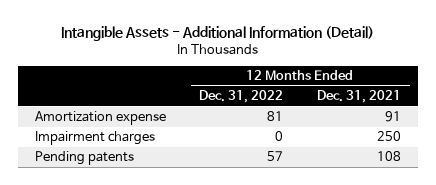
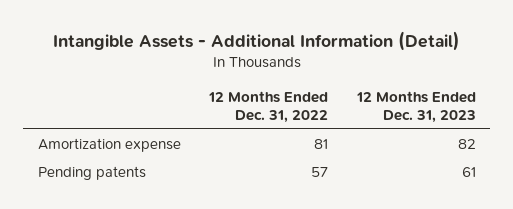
[317,90,402,104] Dec. 31, 2021 -> none
none -> [355,90,476,123] 12 Months Ended Dec. 31, 2023
[34,131,155,146] Impairment charges -> none

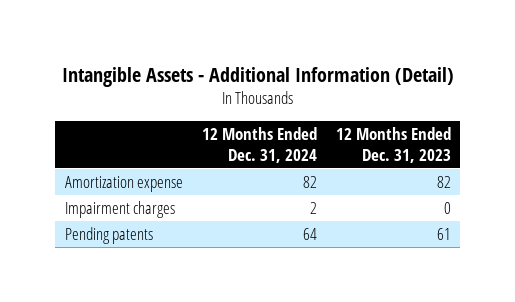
[208,90,329,123] 12 Months Ended Dec. 31, 2022 -> none
none -> [201,127,317,163] 12 Months Ended Dec. 31, 2024
none -> [64,200,175,218] Impairment charges

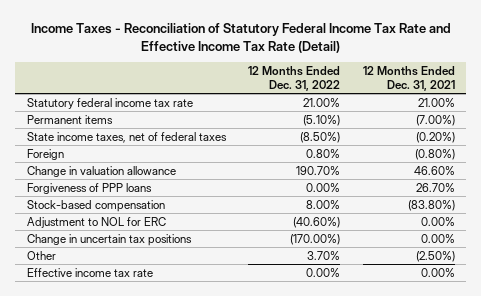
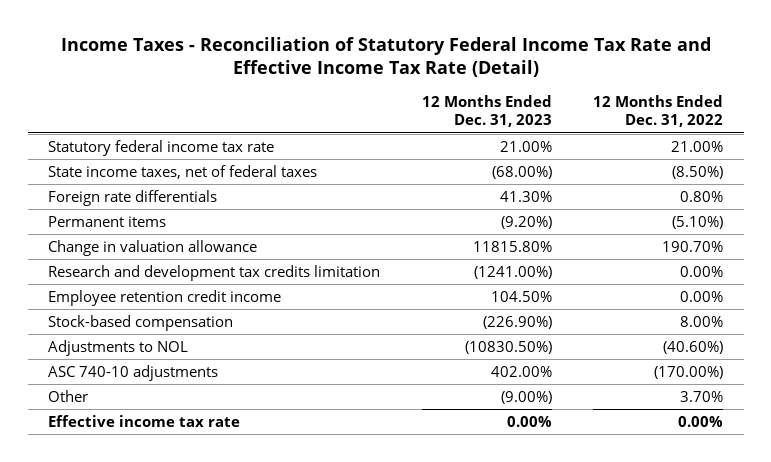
[362,65,455,91] 12 Months Ended Dec. 31, 2021 -> none
none -> [421,95,552,128] 12 Months Ended Dec. 31, 2023
[26,148,64,160] Foreign -> [48,189,218,206] Foreign rate differentials
[26,114,113,124] Permanent items -> [48,215,167,227] Permanent items
[26,182,152,194] Forgiveness of PPP loans -> none
none -> [48,264,381,281] Research and development tax credits limitation
none -> [48,289,282,306] Employee retention credit income
[26,233,192,246] Change in uncertain tax positions -> none
[26,216,166,228] Adjustment to NOL for ERC -> [48,339,189,356] Adjustments to NOL
none -> [48,364,219,381] ASC 740-10 adjustments

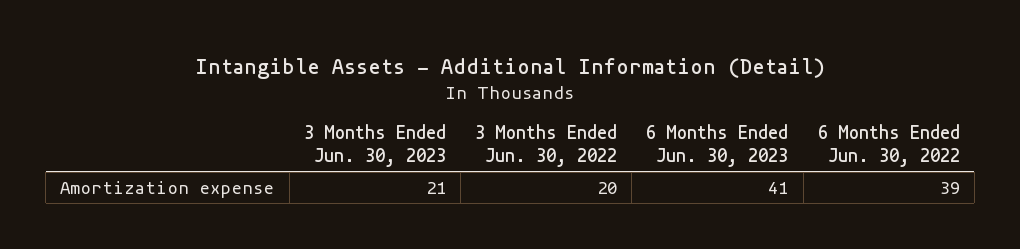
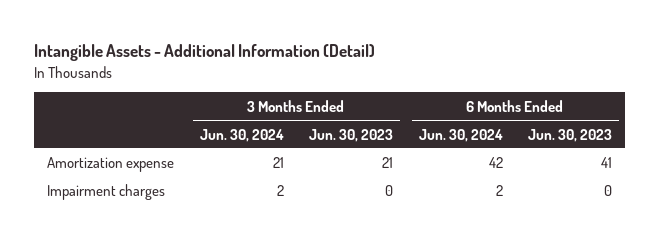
[475,124,618,168] 3 Months Ended Jun. 30, 2022 -> none
[817,124,960,168] 6 Months Ended Jun. 30, 2022 -> none
none -> [199,128,284,142] Jun. 30, 2024
none -> [418,128,503,142] Jun. 30, 2024
none -> [47,184,166,201] Impairment charges

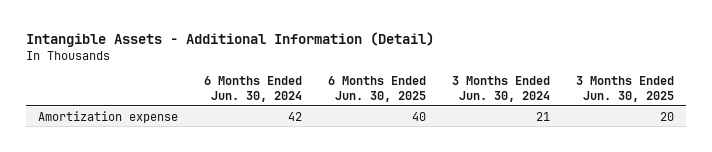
[309,128,394,142] Jun. 30, 2023 -> none
[528,128,613,142] Jun. 30, 2023 -> none
none -> [327,76,426,103] 6 Months Ended Jun. 30, 2025
none -> [575,76,674,103] 3 Months Ended Jun. 30, 2025
[47,184,166,201] Impairment charges -> none

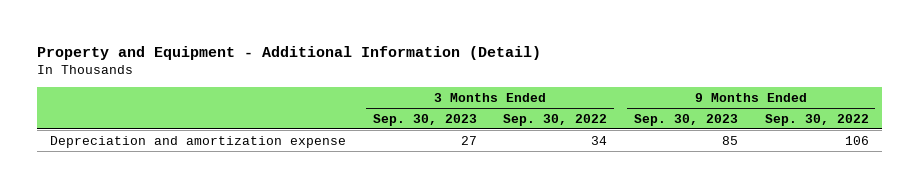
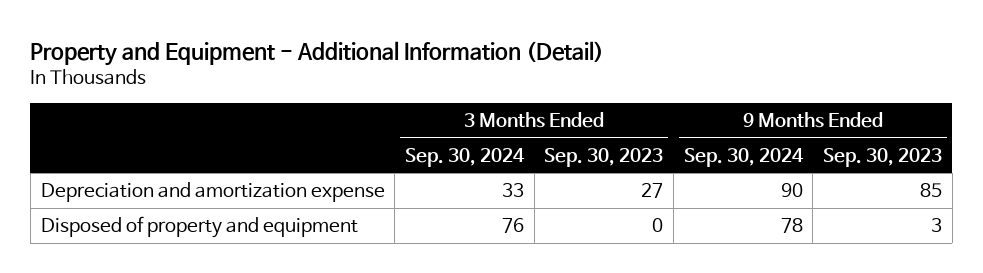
[503,113,608,126] Sep. 30, 2022 -> none
[764,113,869,126] Sep. 30, 2022 -> none
none -> [405,147,526,167] Sep. 30, 2024
none -> [683,147,804,167] Sep. 30, 2024
none -> [40,216,358,239] Disposed of property and equipment

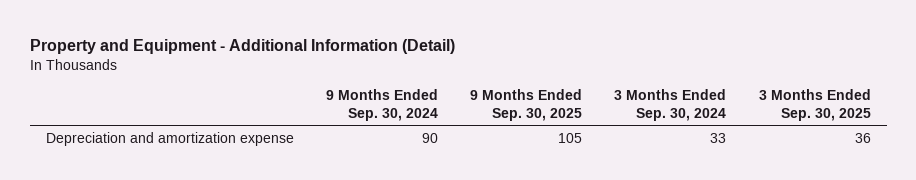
[544,147,664,167] Sep. 30, 2023 -> none
[823,147,943,167] Sep. 30, 2023 -> none
none -> [470,89,583,122] 9 Months Ended Sep. 30, 2025
none -> [758,89,871,122] 3 Months Ended Sep. 30, 2025
[40,216,358,239] Disposed of property and equipment -> none

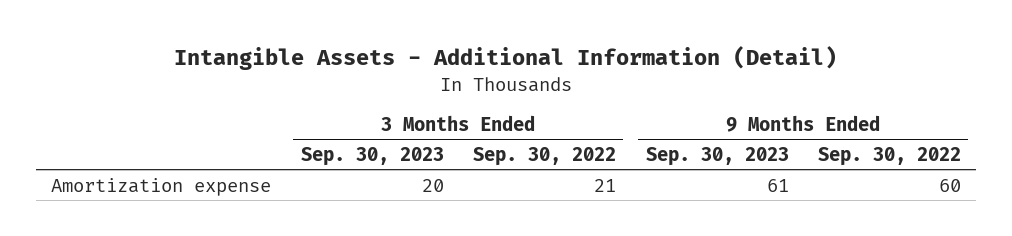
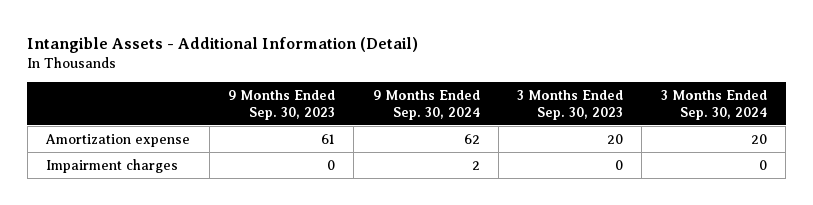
[473,146,617,166] Sep. 30, 2022 -> none
[818,146,962,166] Sep. 30, 2022 -> none
none -> [372,89,480,120] 9 Months Ended Sep. 30, 2024
none -> [660,89,767,120] 3 Months Ended Sep. 30, 2024
none -> [46,158,179,173] Impairment charges

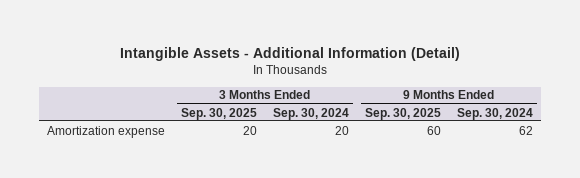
[227,89,335,120] 9 Months Ended Sep. 30, 2023 -> none
[517,89,624,120] 3 Months Ended Sep. 30, 2023 -> none
none -> [181,107,258,120] Sep. 30, 2025
none -> [364,107,441,120] Sep. 30, 2025
[46,158,179,173] Impairment charges -> none

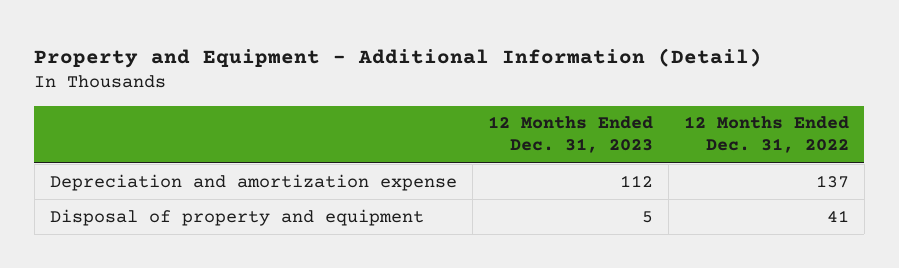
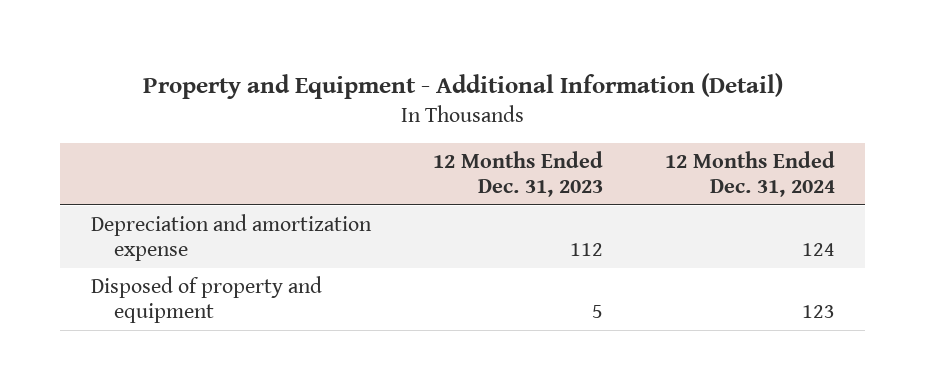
[683,116,849,154] 12 Months Ended Dec. 31, 2022 -> none
none -> [664,151,835,198] 12 Months Ended Dec. 31, 2024
[49,208,424,226] Disposal of property and equipment -> [90,276,322,323] Disposed of property and equipment

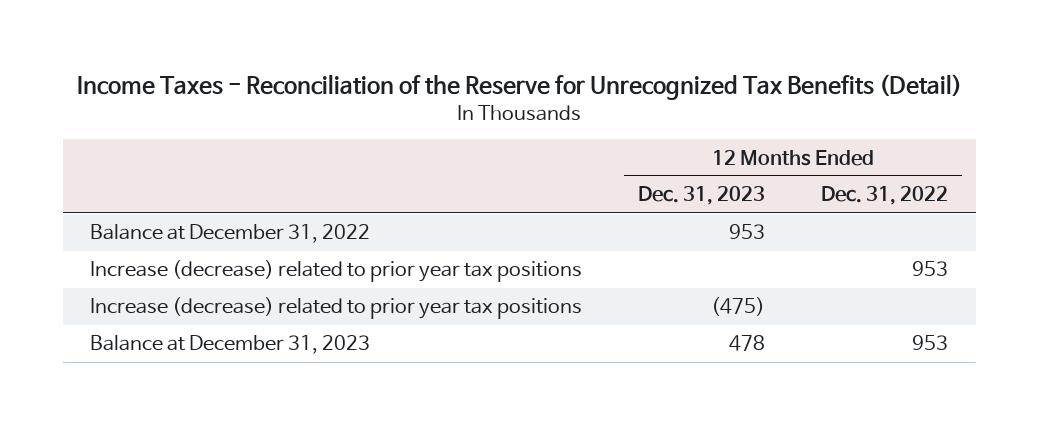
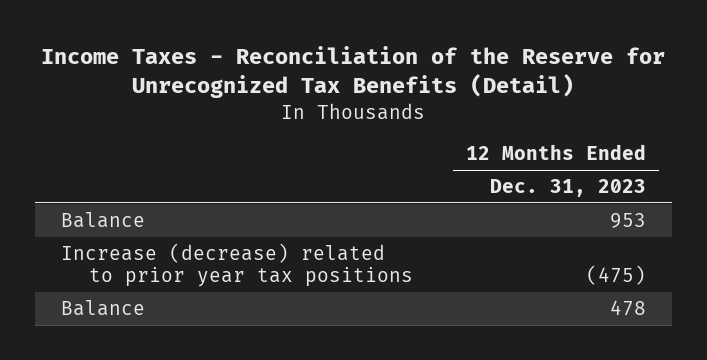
[820,186,948,206] Dec. 31, 2022 -> none
[90,260,583,283] Increase (decrease) related to prior year tax positions -> none
[90,224,371,244] Balance at December 31, 2022 -> [61,211,146,228] Balance
[90,335,371,355] Balance at December 31, 2023 -> [61,299,146,316] Balance

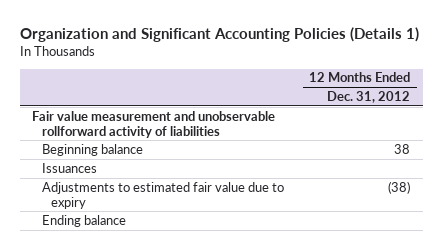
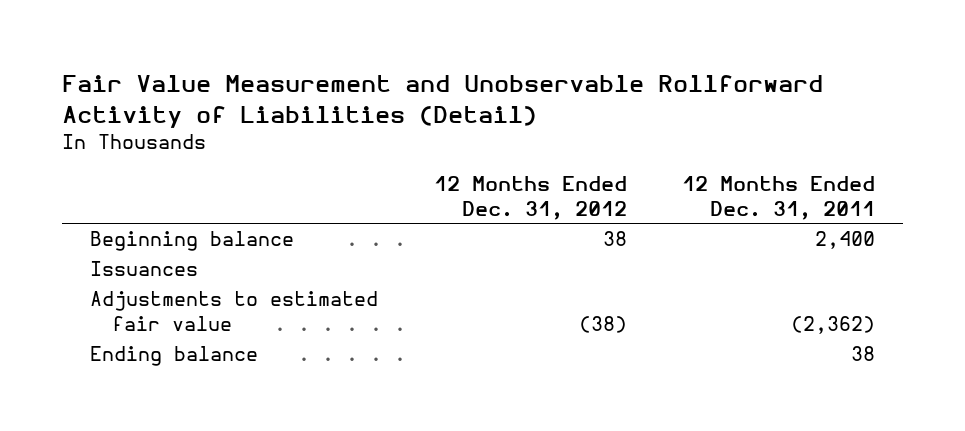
[19,27,419,43] Organization and Significant Accounting Policies (Details 1) -> [61,75,823,128] Fair Value Measurement and Unobservable Rollforward Activity of Liabilities (Detail)
none -> [682,176,876,221] 12 Months Ended Dec. 31, 2011
[32,110,276,138] Fair value measurement and unobservable rollforward activity of liabilities -> none
[41,181,284,209] Adjustments to estimated fair value due to expiry -> [89,291,378,332] Adjustments to estimated fair value

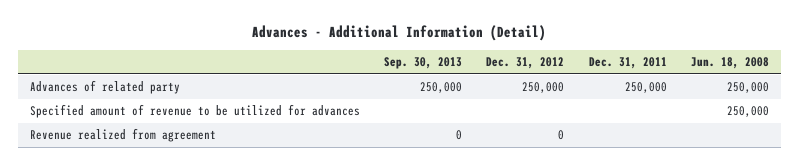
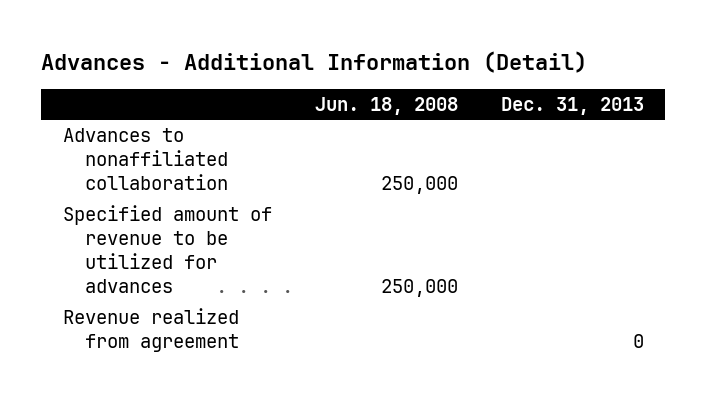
[384,57,463,70] Sep. 30, 2013 -> none
[486,57,565,70] Dec. 31, 2012 -> none
[588,57,667,70] Dec. 31, 2011 -> none
none -> [500,96,644,115] Dec. 31, 2013
[29,80,180,95] Advances of related party -> none
none -> [62,127,229,191] Advances to nonaffiliated collaboration

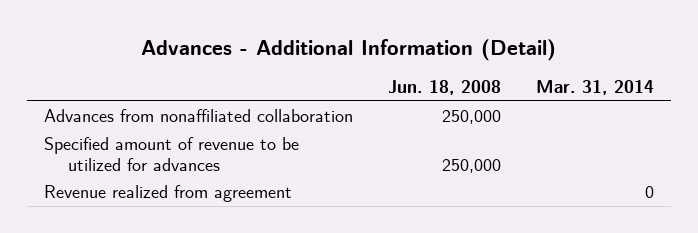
[500,96,644,115] Dec. 31, 2013 -> none
none -> [535,80,654,96] Mar. 31, 2014
[62,127,229,191] Advances to nonaffiliated collaboration -> [44,109,354,123] Advances from nonaffiliated collaboration

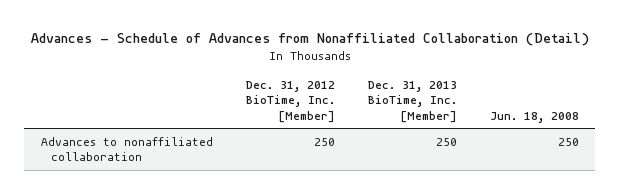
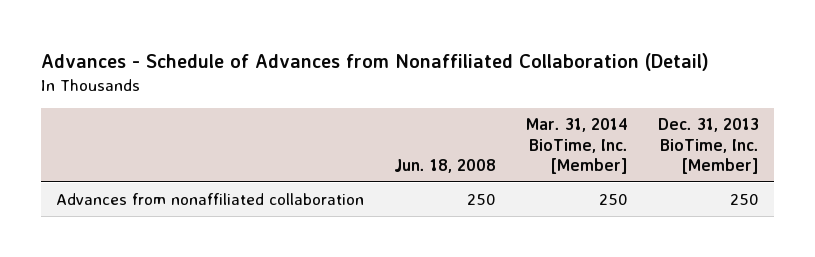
[245,80,335,124] Dec. 31, 2012 BioTime, Inc. [Member] -> none
none -> [526,117,629,175] Mar. 31, 2014 BioTime, Inc. [Member]
[40,136,213,162] Advances to nonaffiliated collaboration -> [56,193,365,206] Advances from nonaffiliated collaboration

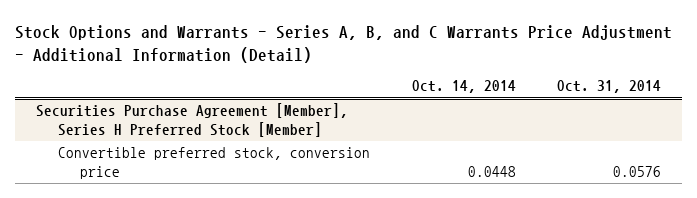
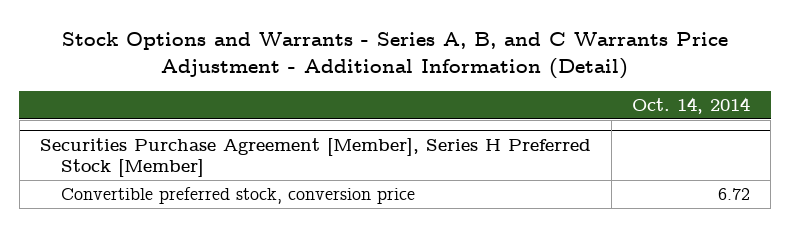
[557,80,662,94] Oct. 31, 2014 -> none
[467,165,516,177] 0.0448 -> [718,188,751,201] 6.72

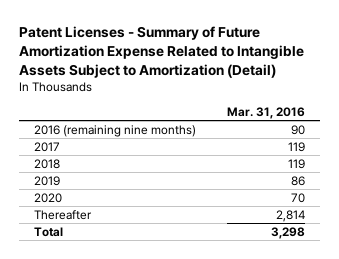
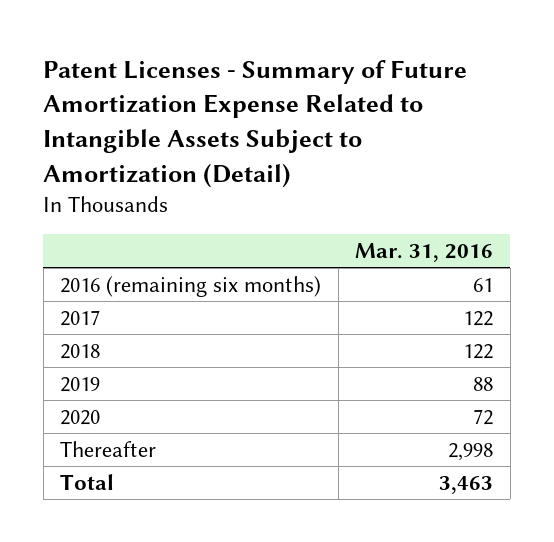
[34,124,197,137] 2016 (remaining nine months) -> [60,275,322,297] 2016 (remaining six months)
[290,124,305,135] 90 -> [473,277,494,292] 61
[287,141,305,152] 119 -> [463,310,494,326] 122
[287,158,305,169] 119 -> [463,343,494,359] 122
[290,175,305,186] 86 -> [473,376,494,391] 88
[290,192,305,203] 70 -> [473,408,494,425] 72
[275,209,305,222] 2,814 -> [448,442,494,461] 2,998
[270,226,305,239] 3,298 -> [439,475,494,494] 3,463

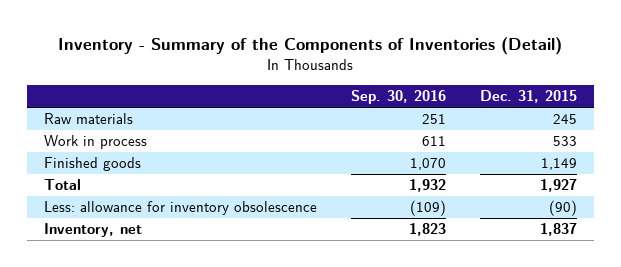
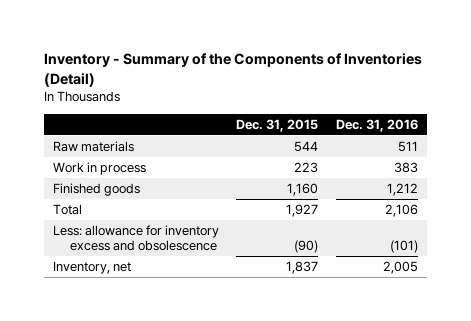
[350,90,446,105] Sep. 30, 2016 -> none
none -> [336,118,419,132] Dec. 31, 2016
[552,114,577,125] 245 -> [294,141,319,153] 544
[552,136,577,147] 533 -> [294,162,319,174] 223
[540,158,577,171] 1,149 -> [287,183,319,197] 1,160
[44,201,318,216] Less: allowance for inventory obsolescence -> [52,225,219,252] Less: allowance for inventory excess and obsolescence

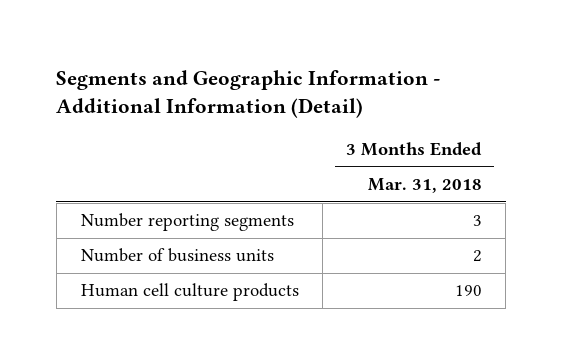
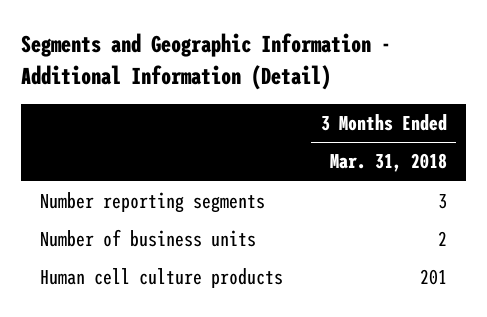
[454,285,482,297] 190 -> [419,269,447,286] 201

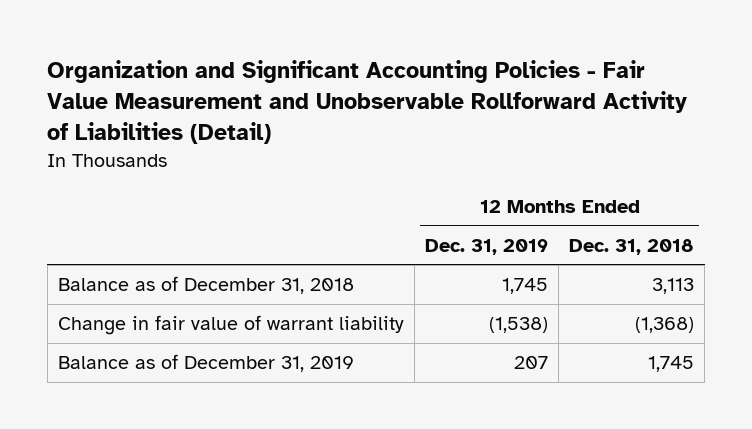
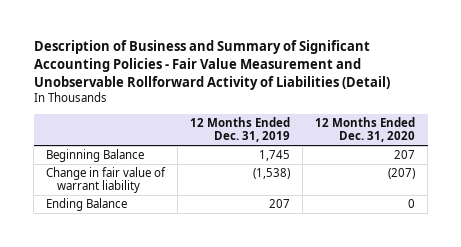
[47,60,688,145] Organization and Significant Accounting Policies - Fair Value Measurement and Unobservable Rollforward Activity of Liabilities (Detail) -> [33,40,390,90] Description of Business and Summary of Significant Accounting Policies - Fair Value Measurement and Unobservable Rollforward Activity of Liabilities (Detail)
[569,238,695,255] Dec. 31, 2018 -> none
none -> [315,117,416,143] 12 Months Ended Dec. 31, 2020
[57,276,354,295] Balance as of December 31, 2018 -> [46,149,145,163] Beginning Balance
[57,354,354,373] Balance as of December 31, 2019 -> [46,198,128,212] Ending Balance

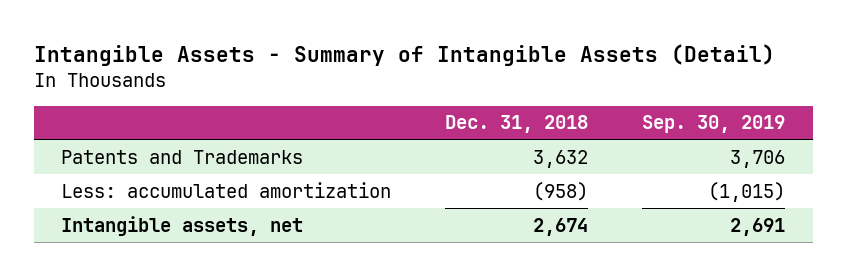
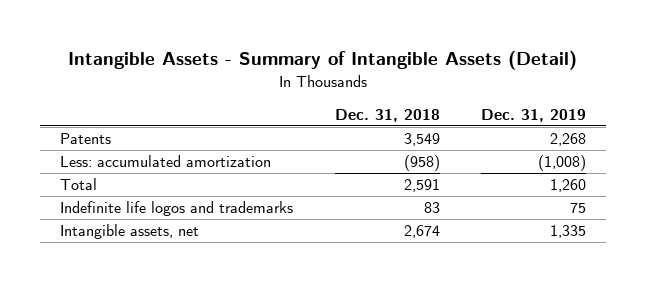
[642,115,786,134] Sep. 30, 2019 -> none
none -> [480,109,586,123] Dec. 31, 2019
[60,149,303,164] Patents and Trademarks -> none
none -> [60,133,112,145] Patents
none -> [60,178,98,191] Total
none -> [60,201,294,217] Indefinite life logos and trademarks

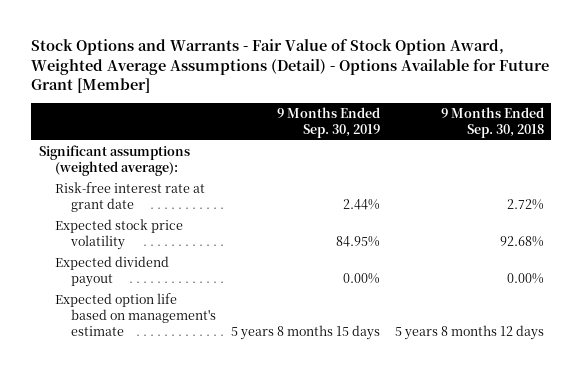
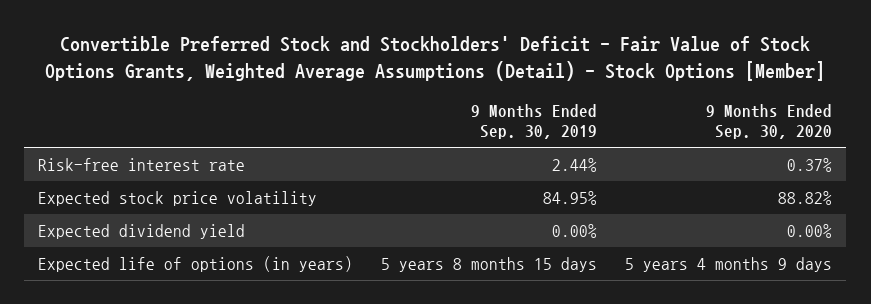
[31,39,550,94] Stock Options and Warrants - Fair Value of Stock Option Award, Weighted Average Assumptions (Detail) - Options Available for Future Grant [Member] -> [45,36,826,81] Convertible Preferred Stock and Stockholders' Deficit - Fair Value of Stock Options Grants, Weighted Average Assumptions (Detail) - Stock Options [Member]
[440,106,544,139] 9 Months Ended Sep. 30, 2018 -> none
none -> [706,103,833,139] 9 Months Ended Sep. 30, 2020
[38,144,190,177] Significant assumptions (weighted average): -> none
[55,181,206,213] Risk-free interest rate at grant date -> [38,158,246,172] Risk-free interest rate
[55,255,170,288] Expected dividend payout -> [38,224,246,240] Expected dividend yield
[55,292,217,337] Expected option life based on management's estimate -> [38,256,354,273] Expected life of options (in years)

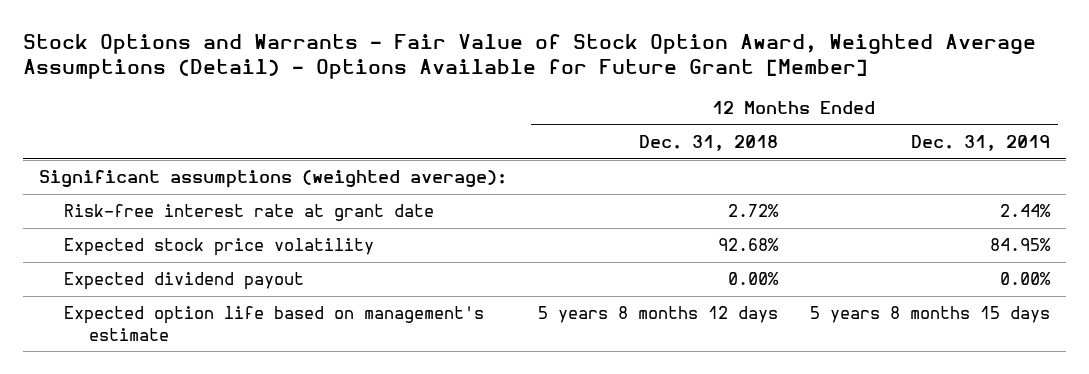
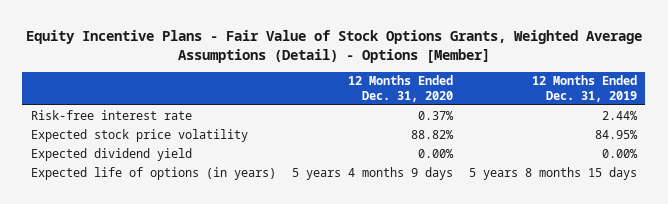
[22,33,1036,80] Stock Options and Warrants - Fair Value of Stock Option Award, Weighted Average Assumptions (Detail) - Options Available for Future Grant [Member] -> [25,30,642,63] Equity Incentive Plans - Fair Value of Stock Options Grants, Weighted Average Assumptions (Detail) - Options [Member]
[639,135,779,152] Dec. 31, 2018 -> none
none -> [347,75,453,102] 12 Months Ended Dec. 31, 2020
[38,170,507,189] Significant assumptions (weighted average): -> none
[64,204,435,222] Risk-free interest rate at grant date -> [30,109,192,120] Risk-free interest rate
[64,272,305,291] Expected dividend payout -> [30,147,192,161] Expected dividend yield
[64,306,485,341] Expected option life based on management's estimate -> [30,166,276,180] Expected life of options (in years)

